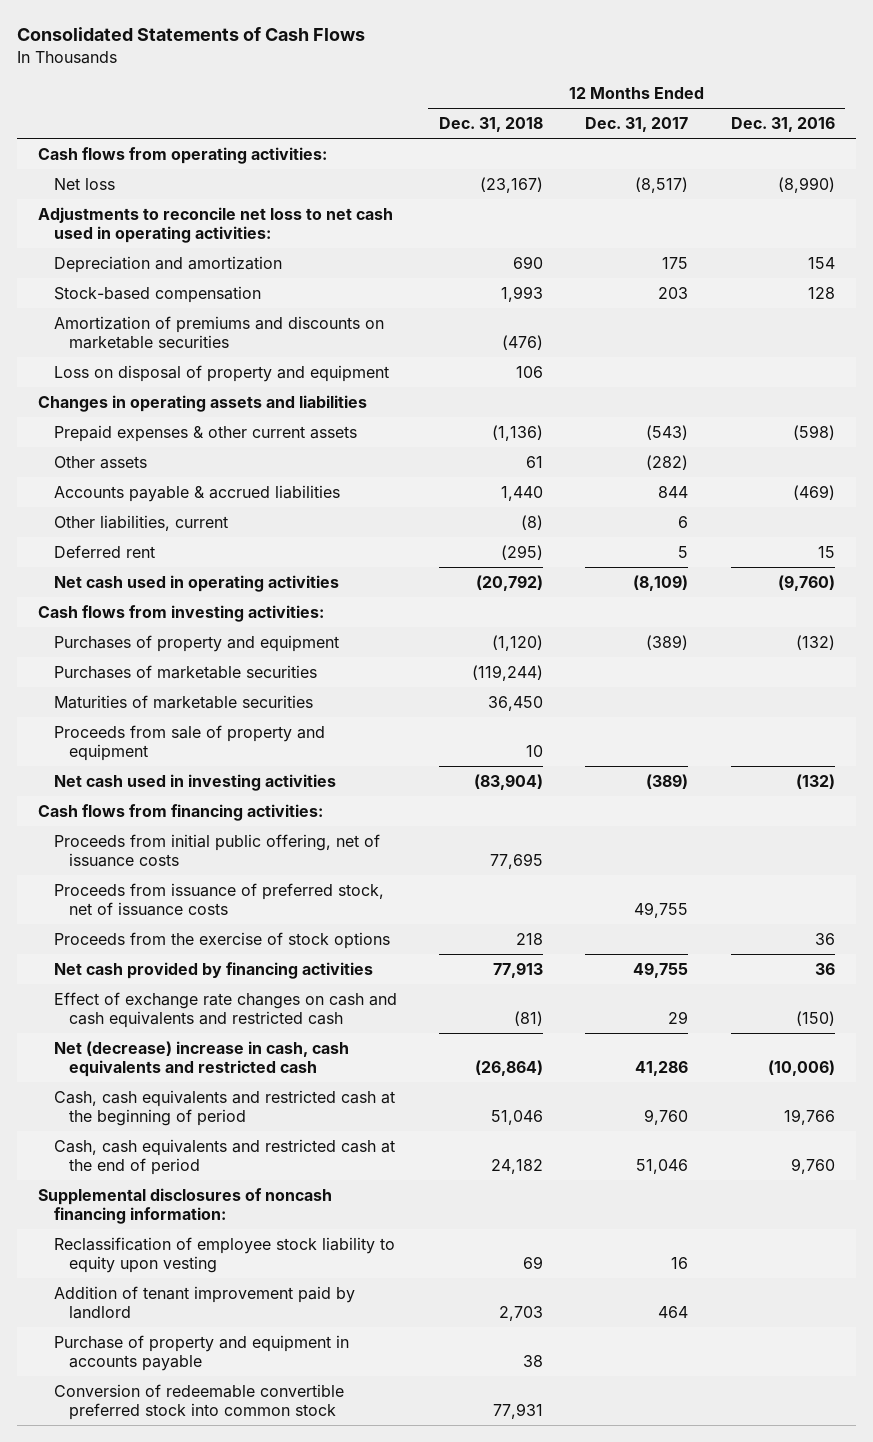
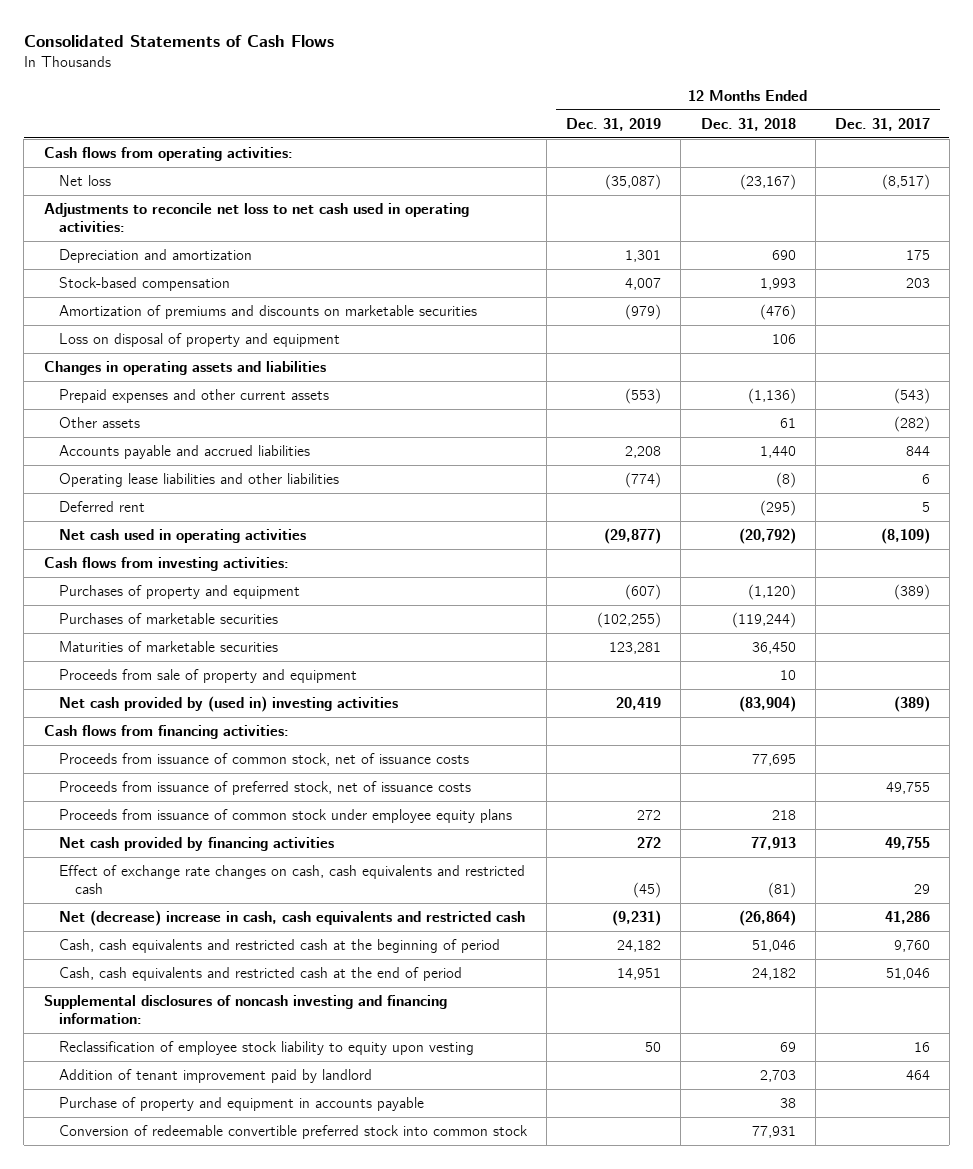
[730,117,835,133] Dec. 31, 2016 -> none
none -> [566,117,662,131] Dec. 31, 2019
[53,424,357,442] Prepaid expenses & other current assets -> [59,389,330,404] Prepaid expenses and other current assets
[53,514,228,531] Other liabilities, current -> none
[53,484,340,502] Accounts payable & accrued liabilities -> [59,445,311,460] Accounts payable and accrued liabilities
none -> [59,473,340,488] Operating lease liabilities and other liabilities
[53,773,336,791] Net cash used in investing activities -> [59,696,399,713] Net cash provided by (used in) investing activities
[53,833,380,868] Proceeds from initial public offering, net of issuance costs -> [59,753,470,767] Proceeds from issuance of common stock, net of issuance costs
[53,931,390,949] Proceeds from the exercise of stock options -> [59,809,513,824] Proceeds from issuance of common stock under employee equity plans
[53,991,397,1029] Effect of exchange rate changes on cash and cash equivalents and restricted cash -> [59,865,526,894] Effect of exchange rate changes on cash, cash equivalents and restricted cash
[37,1187,332,1225] Supplemental disclosures of noncash financing information: -> [43,995,447,1024] Supplemental disclosures of noncash investing and financing information:

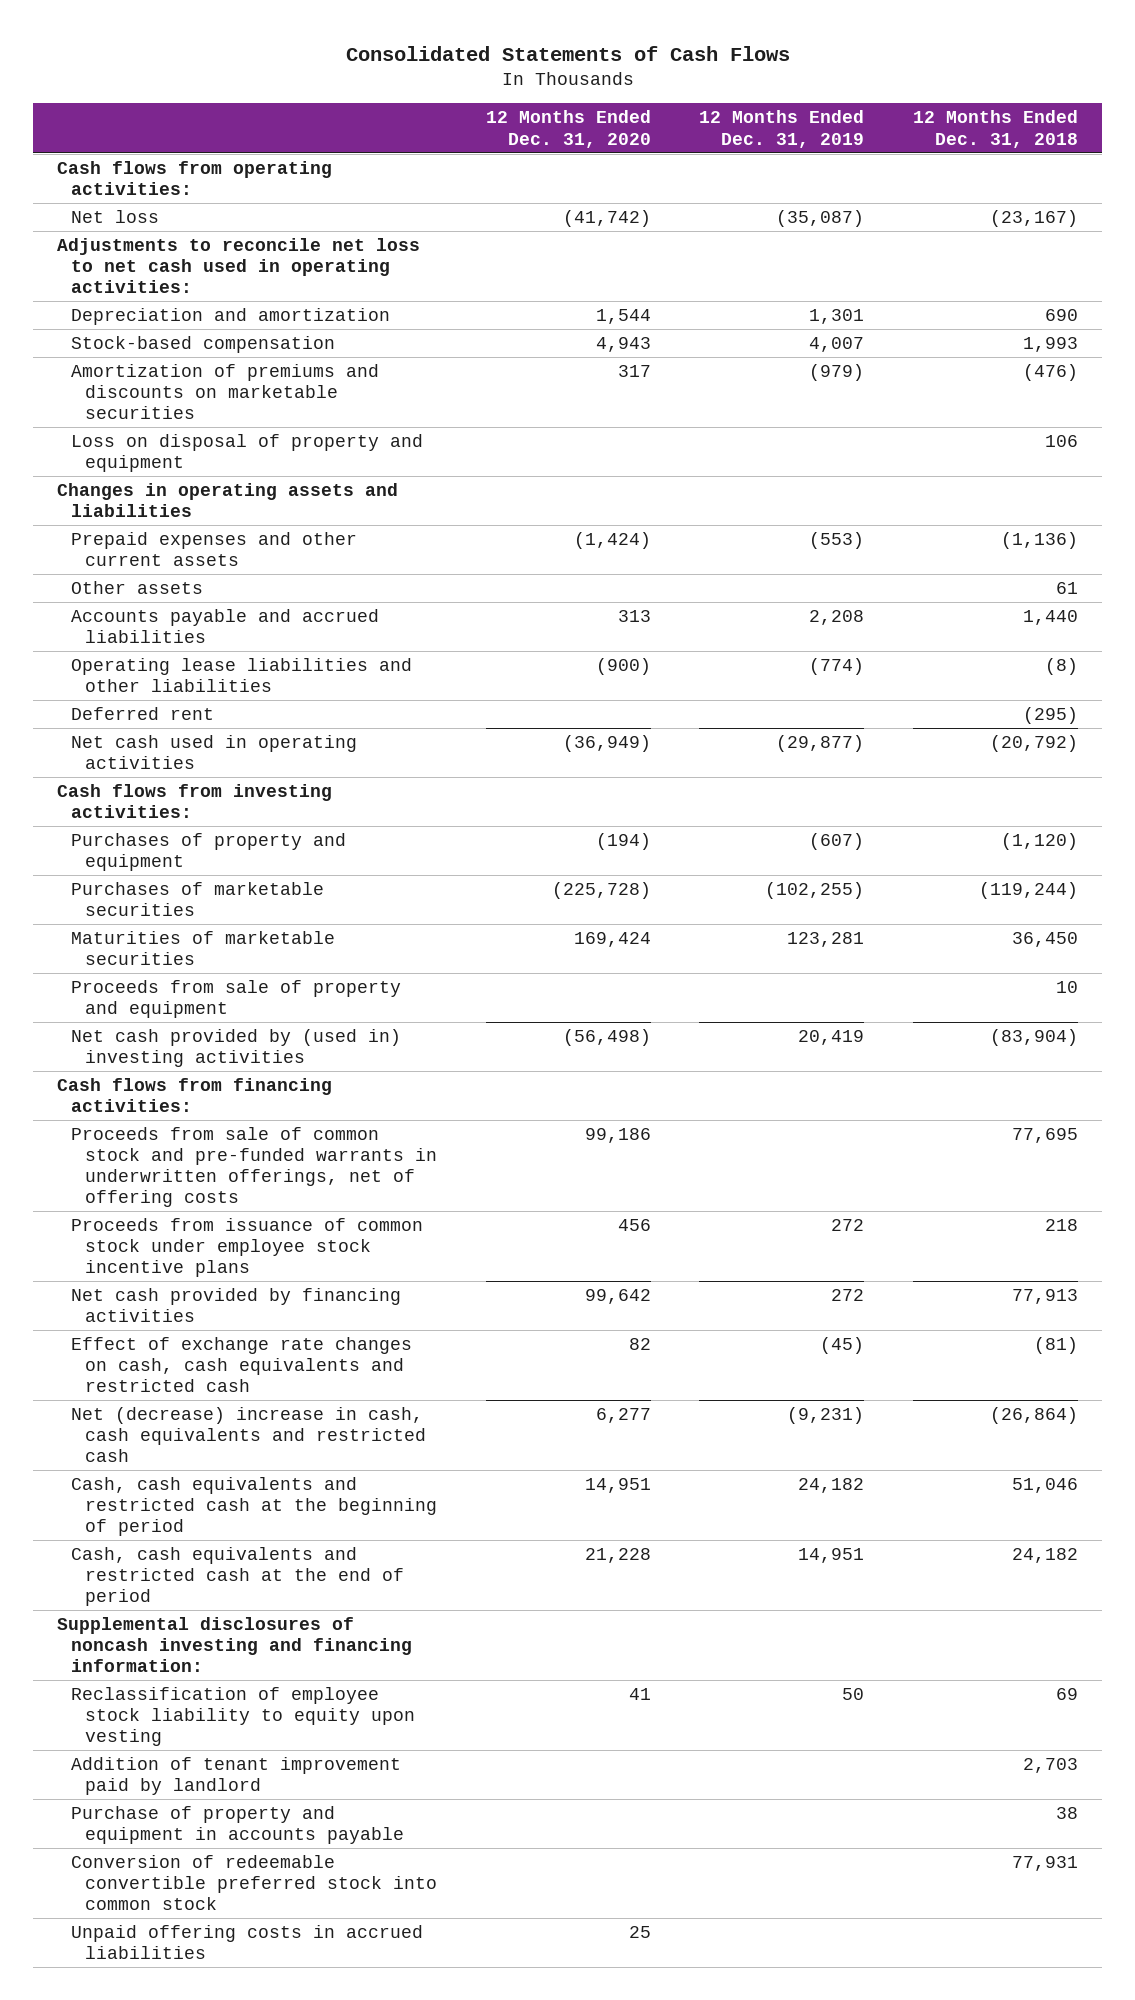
[834,117,930,131] Dec. 31, 2017 -> none
none -> [485,110,651,148] 12 Months Ended Dec. 31, 2020
[59,781,472,796] Proceeds from issuance of preferred stock, net of issuance costs -> none
[59,753,470,767] Proceeds from issuance of common stock, net of issuance costs -> [71,1126,438,1208] Proceeds from sale of common stock and pre-funded warrants in underwritten offerings, net of offering costs
[59,809,513,824] Proceeds from issuance of common stock under employee equity plans -> [71,1217,424,1278] Proceeds from issuance of common stock under employee stock incentive plans
none -> [71,1924,424,1960] Unpaid offering costs in accrued liabilities

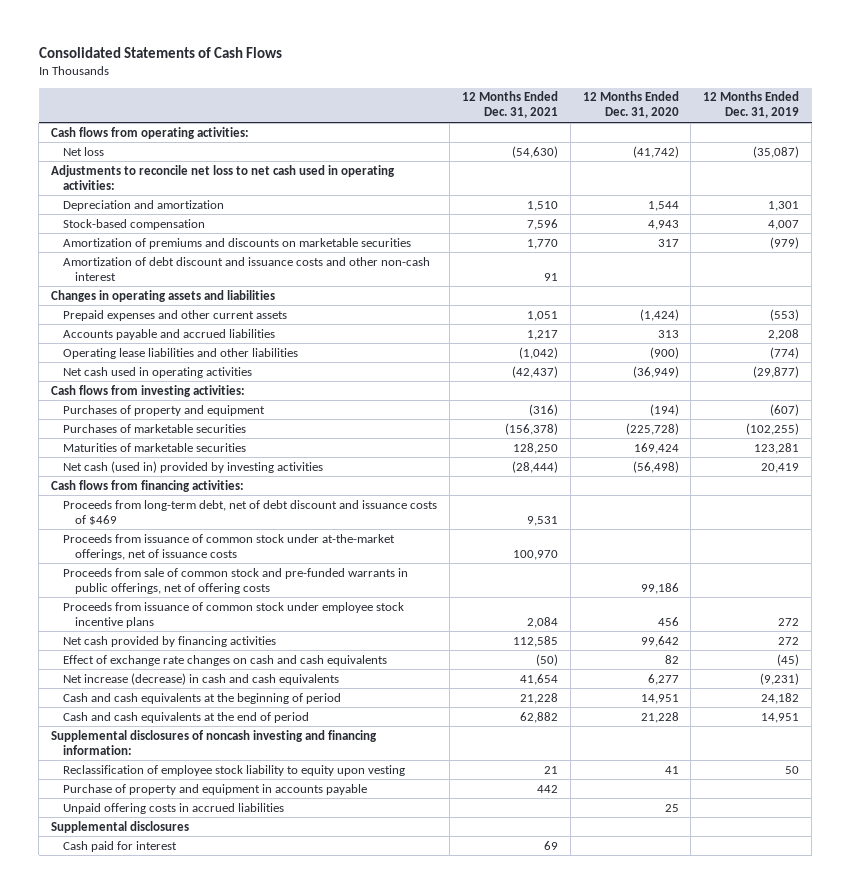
[912,110,1078,148] 12 Months Ended Dec. 31, 2018 -> none
none -> [461,91,558,119] 12 Months Ended Dec. 31, 2021
[71,433,424,473] Loss on disposal of property and equipment -> none
none -> [62,256,430,281] Amortization of debt discount and issuance costs and other non-cash interest
[71,580,204,594] Other assets -> none
[71,706,215,720] Deferred rent -> none
[71,979,402,1019] Proceeds from sale of property and equipment -> none
[71,1028,402,1068] Net cash provided by (used in) investing activities -> [62,460,323,473] Net cash (used in) provided by investing activities
none -> [62,499,437,525] Proceeds from long-term debt, net of debt discount and issuance costs of $469
none -> [62,533,395,560] Proceeds from issuance of common stock under at-the-market offerings, net of issuance costs
[71,1126,438,1208] Proceeds from sale of common stock and pre-funded warrants in underwritten offerings, net of offering costs -> [62,567,408,594] Proceeds from sale of common stock and pre-funded warrants in public offerings, net of offering costs
[71,1336,413,1393] Effect of exchange rate changes on cash, cash equivalents and restricted cash -> [62,654,387,666] Effect of exchange rate changes on cash and cash equivalents
[71,1406,427,1463] Net (decrease) increase in cash, cash equivalents and restricted cash -> [62,672,339,685] Net increase (decrease) in cash and cash equivalents
[71,1476,438,1537] Cash, cash equivalents and restricted cash at the beginning of period -> [62,692,341,704] Cash and cash equivalents at the beginning of period
[71,1546,405,1607] Cash, cash equivalents and restricted cash at the end of period -> [62,711,309,723] Cash and cash equivalents at the end of period
[71,1756,402,1796] Addition of tenant improvement paid by landlord -> none
[71,1854,438,1911] Conversion of redeemable convertible preferred stock into common stock -> none
none -> [50,820,189,833] Supplemental disclosures
none -> [62,840,177,852] Cash paid for interest

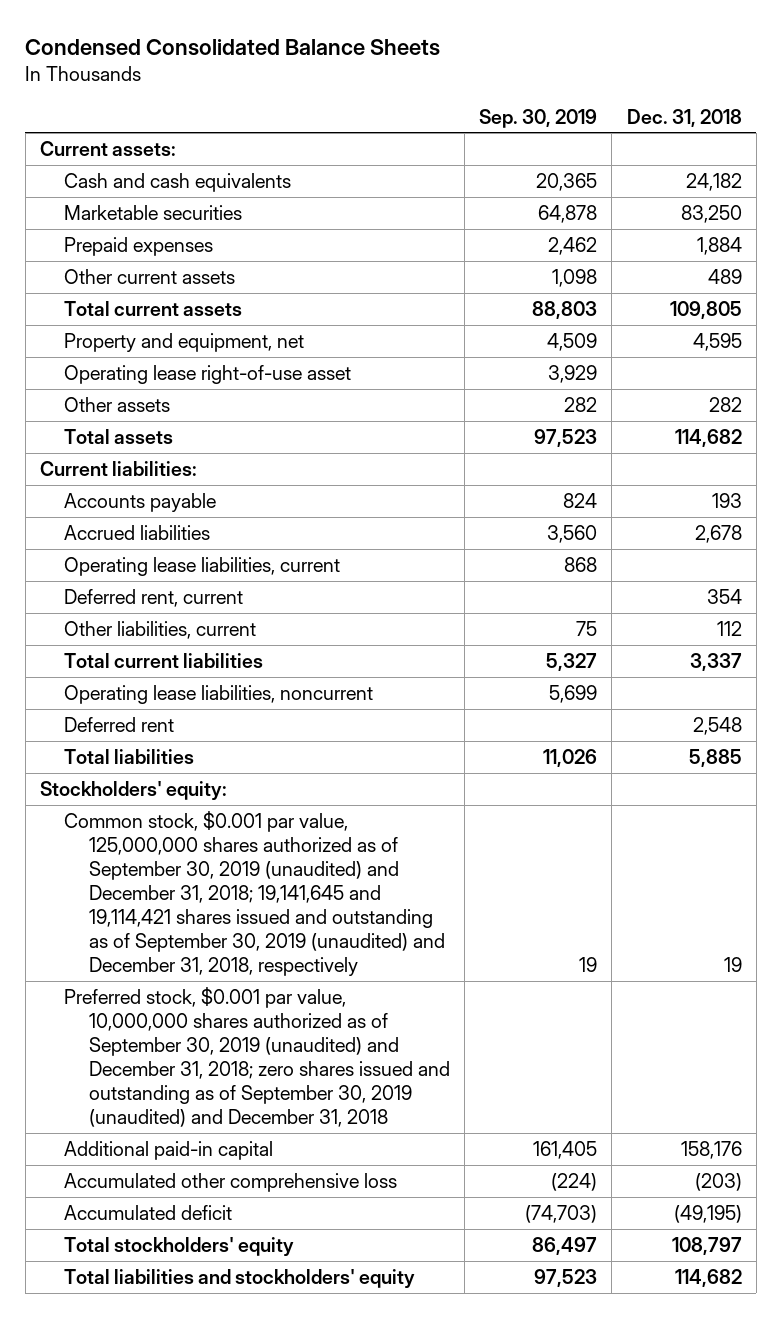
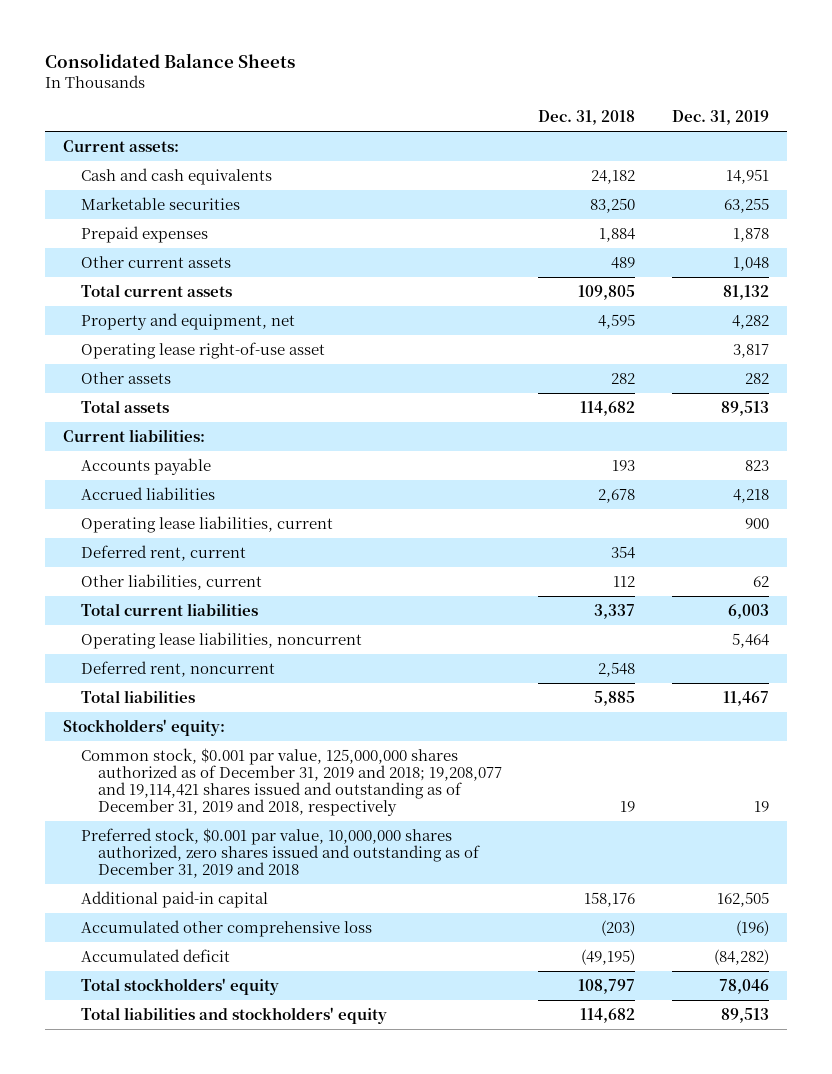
[25,39,441,57] Condensed Consolidated Balance Sheets -> [44,52,295,68] Consolidated Balance Sheets
[479,108,598,128] Sep. 30, 2019 -> none
none -> [671,110,769,126] Dec. 31, 2019
[64,717,175,733] Deferred rent -> [80,660,275,677] Deferred rent, noncurrent
[64,811,445,977] Common stock, $0.001 par value, 125,000,000 shares authorized as of September 30, 2019 (unaudited) and December 31, 2018; 19,141,645 and 19,114,421 shares issued and outstanding as of September 30, 2019 (unaudited) and December 31, 2018, respectively -> [80,747,502,817] Common stock, $0.001 par value, 125,000,000 shares authorized as of December 31, 2019 and 2018; 19,208,077 and 19,114,421 shares issued and outstanding as of December 31, 2019 and 2018, respectively
[64,987,450,1128] Preferred stock, $0.001 par value, 10,000,000 shares authorized as of September 30, 2019 (unaudited) and December 31, 2018; zero shares issued and outstanding as of September 30, 2019 (unaudited) and December 31, 2018 -> [80,827,480,878] Preferred stock, $0.001 par value, 10,000,000 shares authorized, zero shares issued and outstanding as of December 31, 2019 and 2018

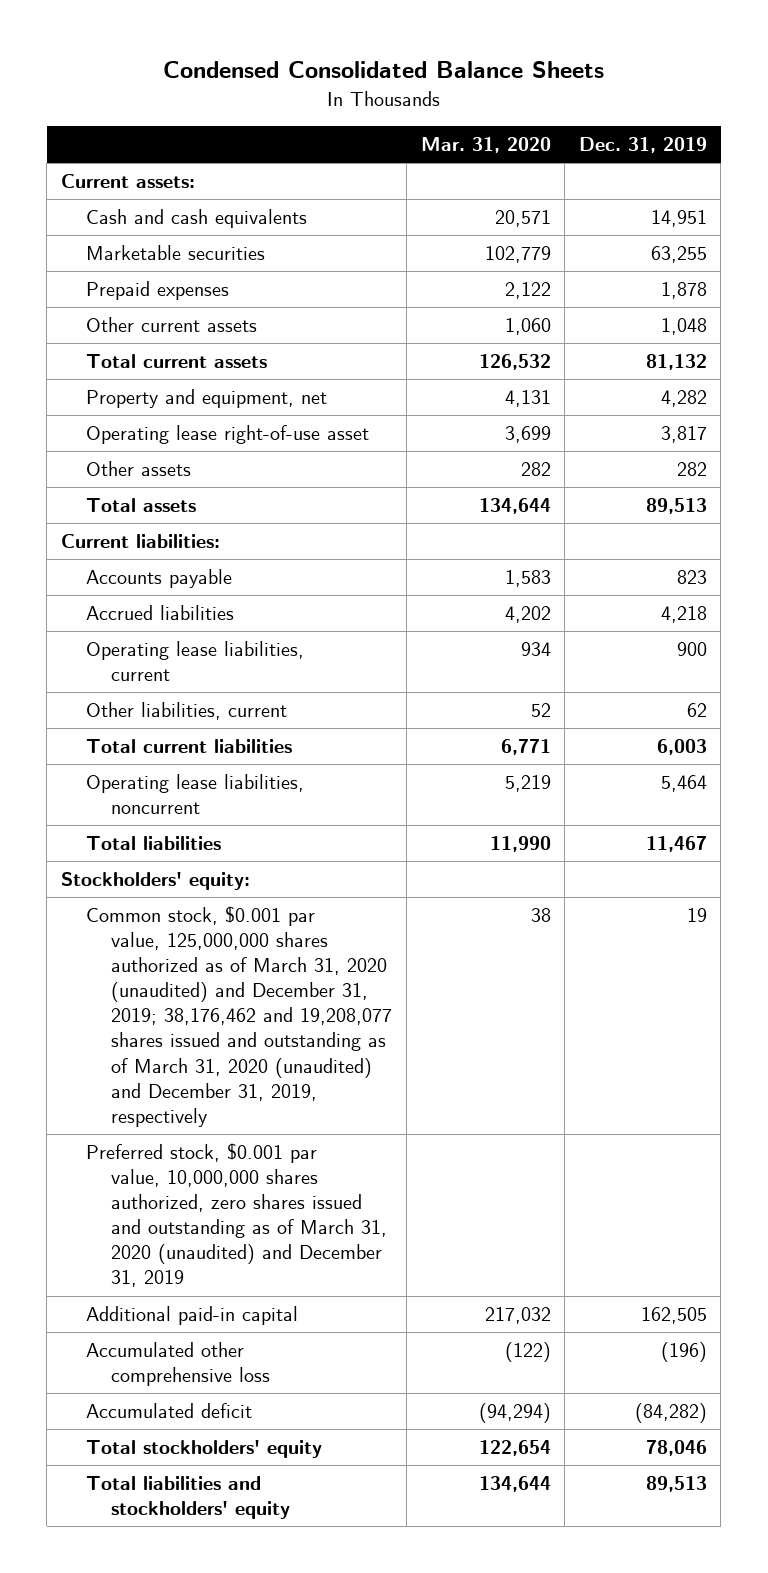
[44,52,295,68] Consolidated Balance Sheets -> [162,61,604,79] Condensed Consolidated Balance Sheets
[538,110,636,126] Dec. 31, 2018 -> none
none -> [420,137,551,154] Mar. 31, 2020
[80,544,246,561] Deferred rent, current -> none
[80,660,275,677] Deferred rent, noncurrent -> none
[80,747,502,817] Common stock, $0.001 par value, 125,000,000 shares authorized as of December 31, 2019 and 2018; 19,208,077 and 19,114,421 shares issued and outstanding as of December 31, 2019 and 2018, respectively -> [86,906,393,1127] Common stock, $0.001 par value, 125,000,000 shares authorized as of March 31, 2020 (unaudited) and December 31, 2019; 38,176,462 and 19,208,077 shares issued and outstanding as of March 31, 2020 (unaudited) and December 31, 2019, respectively
[80,827,480,878] Preferred stock, $0.001 par value, 10,000,000 shares authorized, zero shares issued and outstanding as of December 31, 2019 and 2018 -> [86,1143,388,1288] Preferred stock, $0.001 par value, 10,000,000 shares authorized, zero shares issued and outstanding as of March 31, 2020 (unaudited) and December 31, 2019

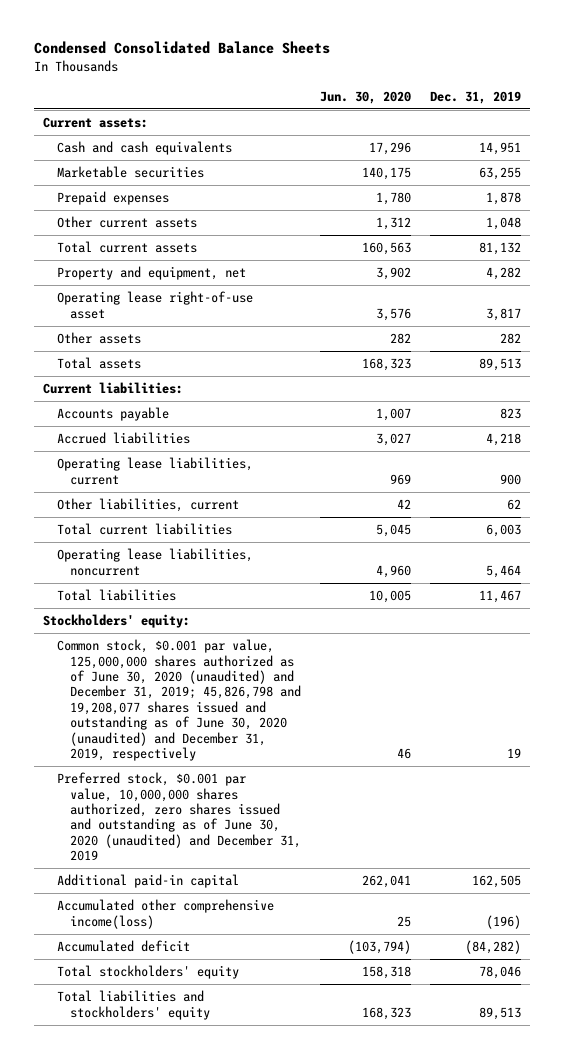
[420,137,551,154] Mar. 31, 2020 -> none
none -> [319,90,411,104] Jun. 30, 2020
[86,906,393,1127] Common stock, $0.001 par value, 125,000,000 shares authorized as of March 31, 2020 (unaudited) and December 31, 2019; 38,176,462 and 19,208,077 shares issued and outstanding as of March 31, 2020 (unaudited) and December 31, 2019, respectively -> [56,639,302,762] Common stock, $0.001 par value, 125,000,000 shares authorized as of June 30, 2020 (unaudited) and December 31, 2019; 45,826,798 and 19,208,077 shares issued and outstanding as of June 30, 2020 (unaudited) and December 31, 2019, respectively
[86,1143,388,1288] Preferred stock, $0.001 par value, 10,000,000 shares authorized, zero shares issued and outstanding as of March 31, 2020 (unaudited) and December 31, 2019 -> [56,772,302,862] Preferred stock, $0.001 par value, 10,000,000 shares authorized, zero shares issued and outstanding as of June 30, 2020 (unaudited) and December 31, 2019
[86,1342,271,1387] Accumulated other comprehensive loss -> [56,899,274,929] Accumulated other comprehensive income(loss)

